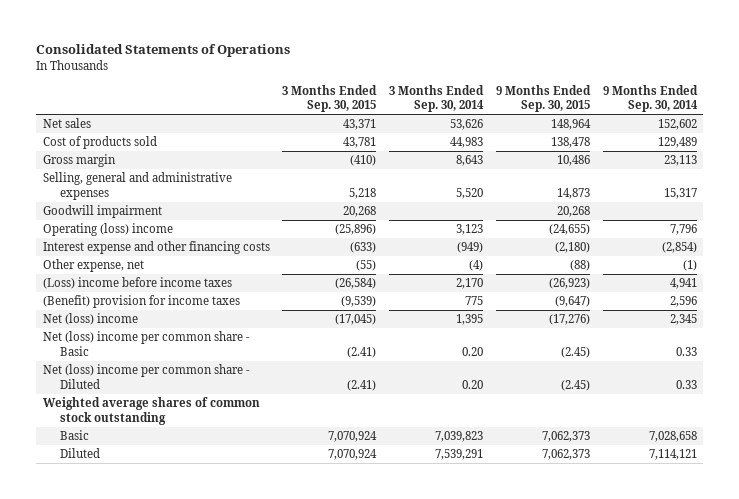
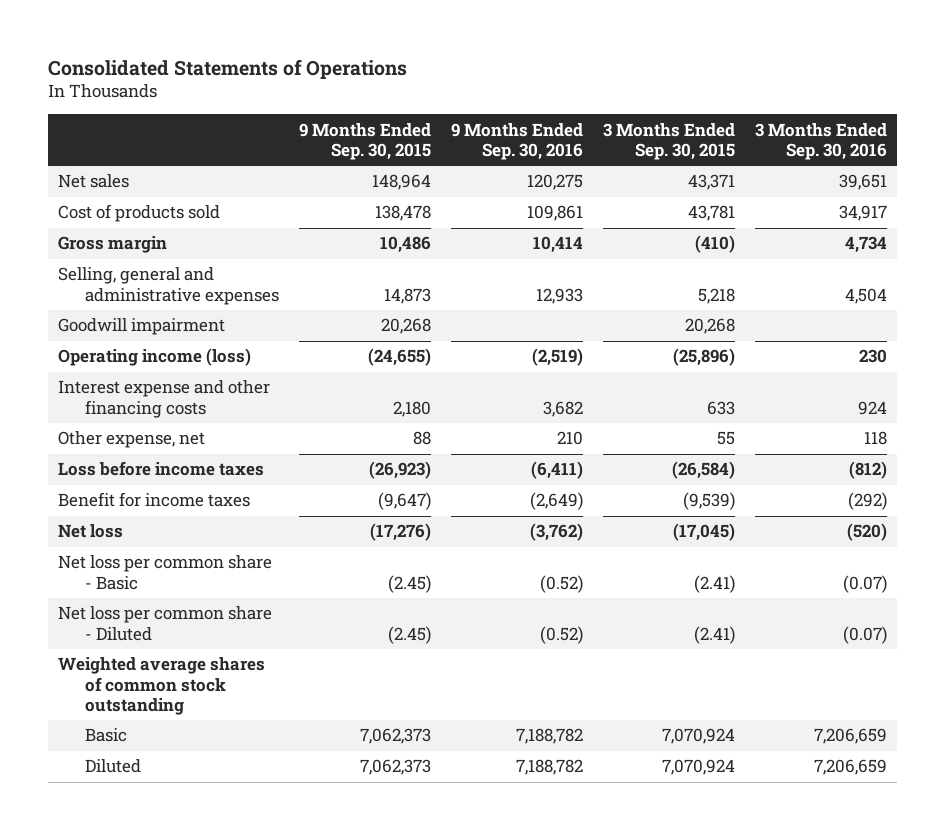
[389,84,485,113] 3 Months Ended Sep. 30, 2014 -> none
[602,84,698,113] 9 Months Ended Sep. 30, 2014 -> none
none -> [450,122,583,161] 9 Months Ended Sep. 30, 2016
none -> [754,122,887,161] 3 Months Ended Sep. 30, 2016
[42,223,173,237] Operating (loss) income -> [58,348,252,367] Operating income (loss)
[350,242,377,254] (633) -> [706,400,735,415] 633
[554,242,590,254] (2,180) -> [392,400,431,417] 2,180
[356,260,377,272] (55) -> [716,431,735,446] 55
[569,260,590,272] (88) -> [412,431,431,446] 88
[42,277,232,290] (Loss) income before income taxes -> [58,461,265,477] Loss before income taxes
[42,295,240,309] (Benefit) provision for income taxes -> [58,492,251,508] Benefit for income taxes
[42,313,138,326] Net (loss) income -> [58,524,124,539] Net loss
[42,331,250,357] Net (loss) income per common share - Basic -> [58,555,273,590] Net loss per common share - Basic
[42,364,250,390] Net (loss) income per common share - Diluted -> [58,606,273,641] Net loss per common share - Diluted

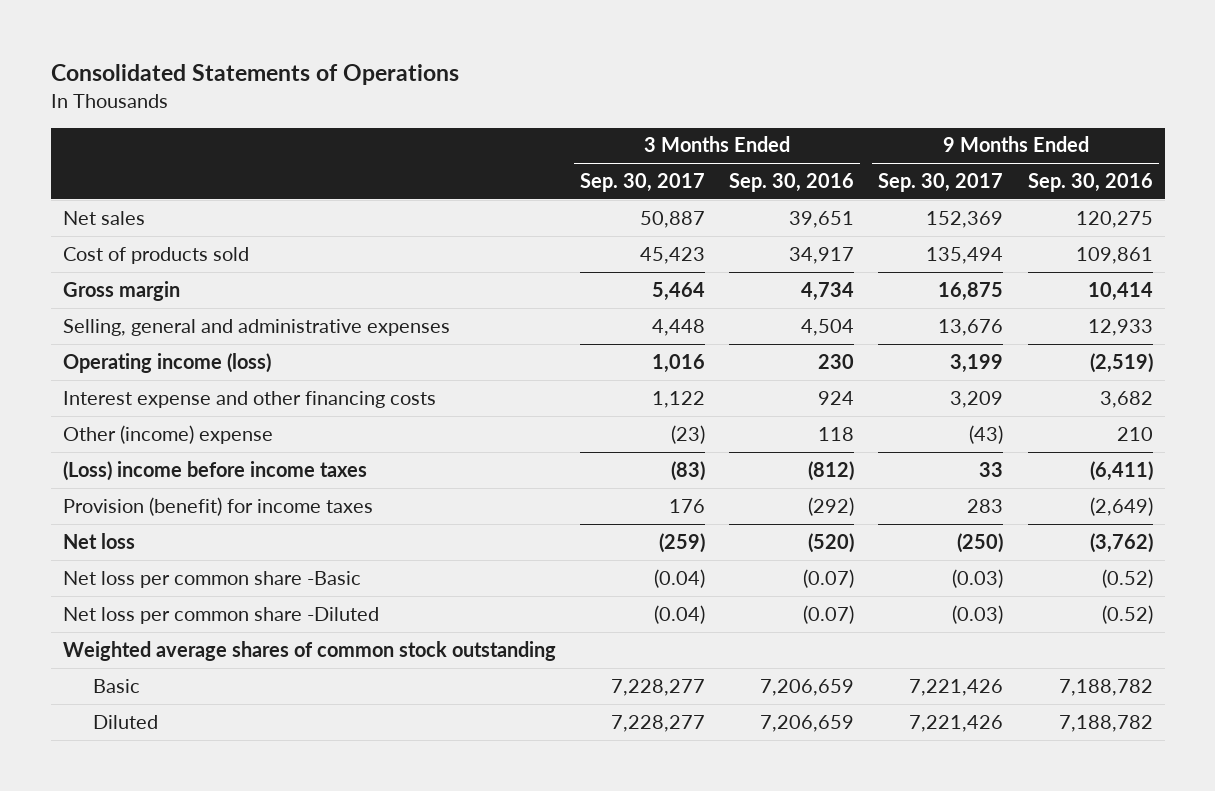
[298,122,431,161] 9 Months Ended Sep. 30, 2015 -> none
[602,122,735,161] 3 Months Ended Sep. 30, 2015 -> none
none -> [579,173,705,193] Sep. 30, 2017
none -> [878,173,1004,193] Sep. 30, 2017
[58,318,226,336] Goodwill impairment -> none
[58,431,206,449] Other expense, net -> [62,424,273,444] Other (income) expense
[58,461,265,477] Loss before income taxes -> [62,460,367,481] (Loss) income before income taxes
[58,492,251,508] Benefit for income taxes -> [62,496,373,516] Provision (benefit) for income taxes
[58,555,273,590] Net loss per common share - Basic -> [62,570,361,588] Net loss per common share -Basic
[58,606,273,641] Net loss per common share - Diluted -> [62,606,379,624] Net loss per common share -Diluted

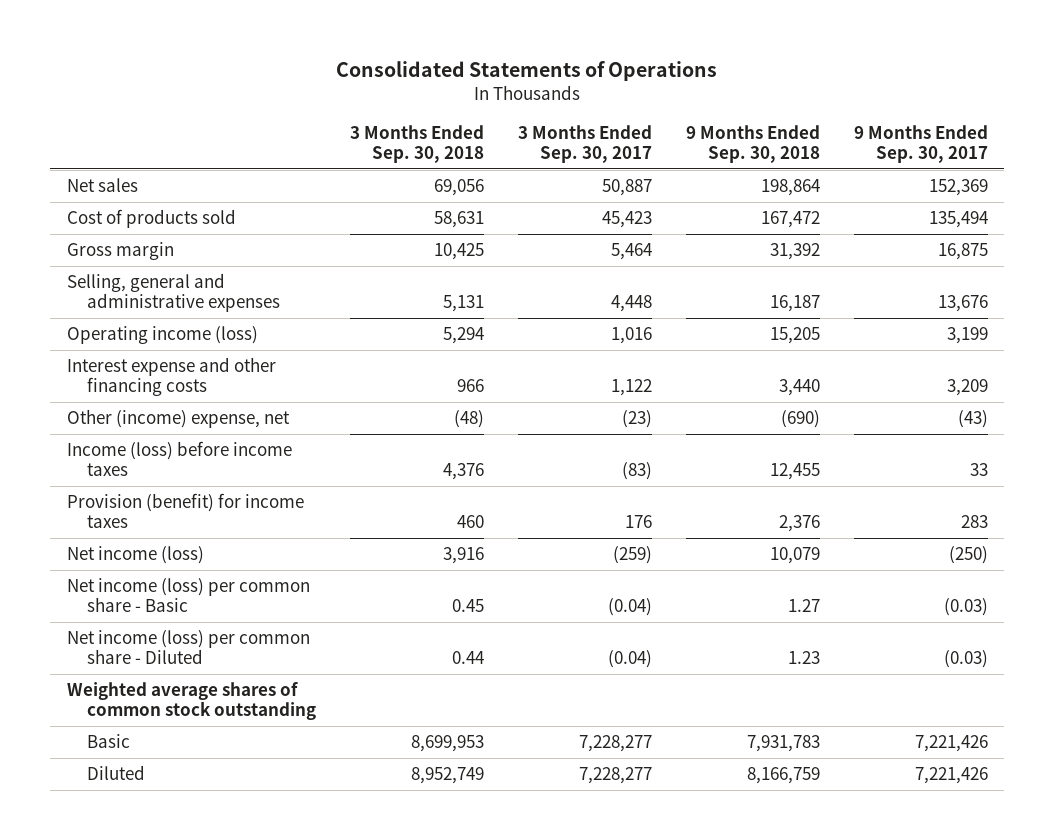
[729,173,855,193] Sep. 30, 2016 -> none
[1027,173,1153,193] Sep. 30, 2016 -> none
none -> [350,124,485,163] 3 Months Ended Sep. 30, 2018
none -> [685,124,820,163] 9 Months Ended Sep. 30, 2018
[62,424,273,444] Other (income) expense -> [66,409,290,429] Other (income) expense, net
[62,460,367,481] (Loss) income before income taxes -> [66,441,292,477] Income (loss) before income taxes
[62,532,135,549] Net loss -> [66,546,204,565] Net income (loss)
[62,570,361,588] Net loss per common share -Basic -> [66,578,310,613] Net income (loss) per common share - Basic
[62,606,379,624] Net loss per common share -Diluted -> [66,630,310,665] Net income (loss) per common share - Diluted

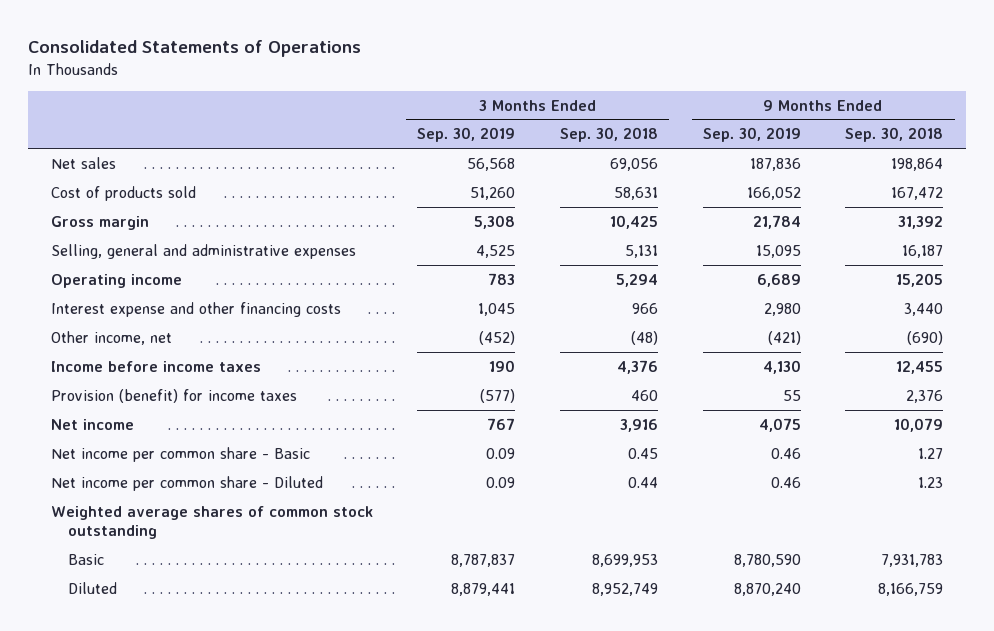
[517,124,652,163] 3 Months Ended Sep. 30, 2017 -> none
[853,124,988,163] 9 Months Ended Sep. 30, 2017 -> none
none -> [417,127,516,143] Sep. 30, 2019
none -> [702,127,801,143] Sep. 30, 2019
[66,326,258,345] Operating income (loss) -> [50,273,182,288] Operating income
[66,409,290,429] Other (income) expense, net -> [50,330,172,345] Other income, net
[66,441,292,477] Income (loss) before income taxes -> [50,360,261,372] Income before income taxes
[66,546,204,565] Net income (loss) -> [50,418,134,430] Net income
[66,578,310,613] Net income (loss) per common share - Basic -> [50,446,310,462] Net income per common share - Basic
[66,630,310,665] Net income (loss) per common share - Diluted -> [50,475,323,491] Net income per common share - Diluted

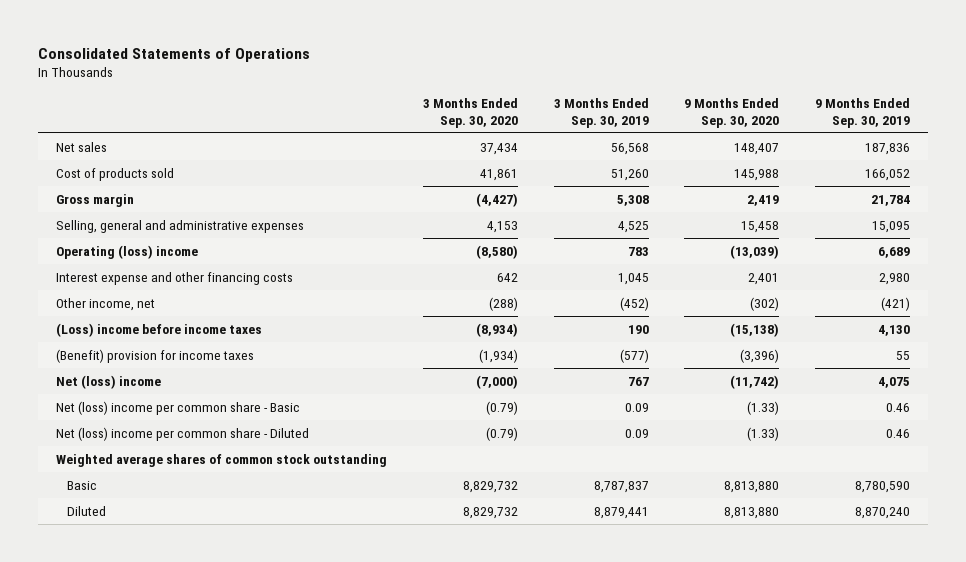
[560,127,659,143] Sep. 30, 2018 -> none
[845,127,944,143] Sep. 30, 2018 -> none
none -> [422,98,518,128] 3 Months Ended Sep. 30, 2020
none -> [684,98,780,128] 9 Months Ended Sep. 30, 2020
[50,273,182,288] Operating income -> [56,244,199,259] Operating (loss) income
[50,360,261,372] Income before income taxes -> [56,322,263,337] (Loss) income before income taxes
[50,388,297,403] Provision (benefit) for income taxes -> [56,348,255,363] (Benefit) provision for income taxes
[50,418,134,430] Net income -> [56,374,162,389] Net (loss) income
[50,446,310,462] Net income per common share - Basic -> [56,400,301,415] Net (loss) income per common share - Basic
[50,475,323,491] Net income per common share - Diluted -> [56,426,310,441] Net (loss) income per common share - Diluted

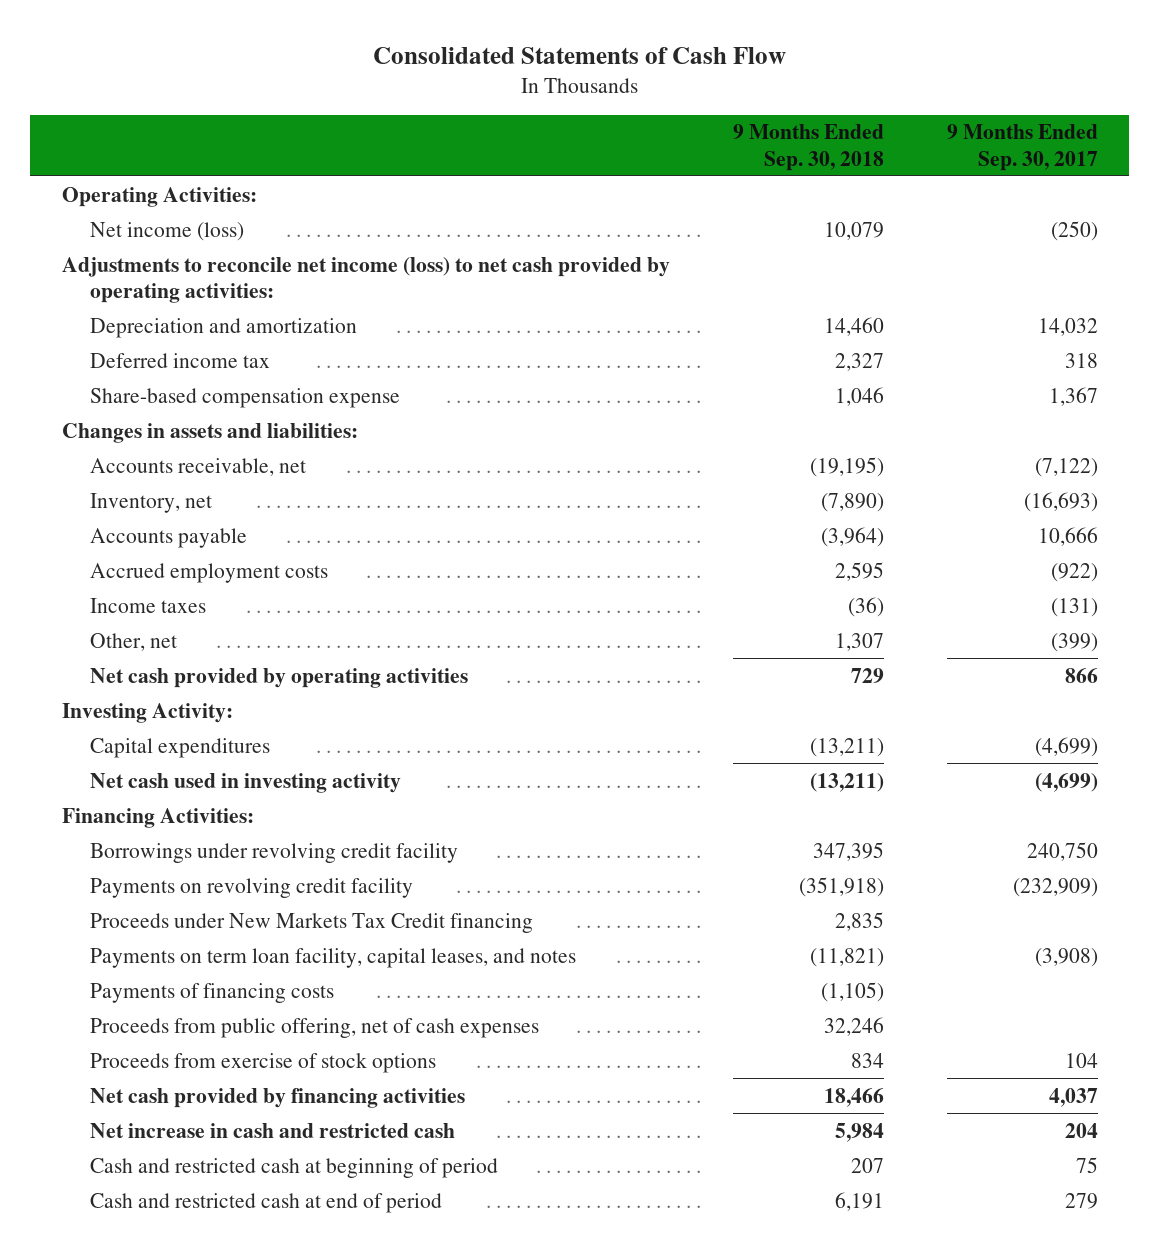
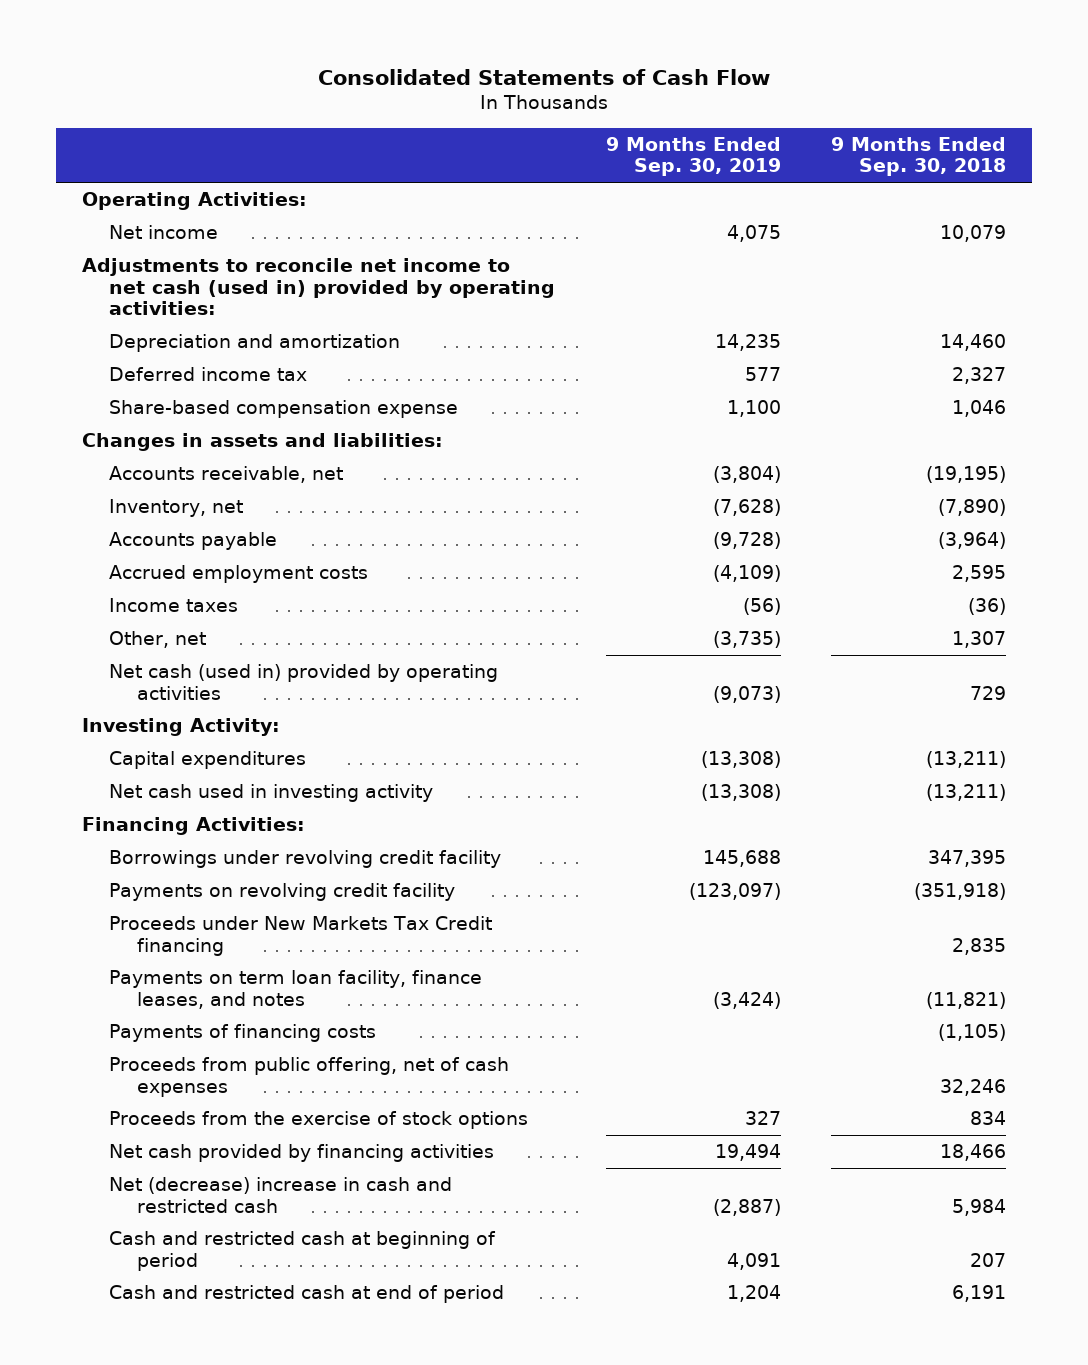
[946,124,1098,171] 9 Months Ended Sep. 30, 2017 -> none
none -> [605,136,781,177] 9 Months Ended Sep. 30, 2019
[89,221,244,241] Net income (loss) -> [109,225,219,240] Net income
[61,256,670,303] Adjustments to reconcile net income (loss) to net cash provided by operating activities: -> [81,258,556,315] Adjustments to reconcile net income to net cash (used in) provided by operating activities:
[89,667,468,688] Net cash provided by operating activities -> [109,664,499,700] Net cash (used in) provided by operating activities
[89,947,576,968] Payments on term loan facility, capital leases, and notes -> [109,970,483,1009] Payments on term loan facility, finance leases, and notes
[89,1052,436,1073] Proceeds from exercise of stock options -> [109,1111,529,1130] Proceeds from the exercise of stock options
[89,1122,455,1138] Net increase in cash and restricted cash -> [109,1177,453,1213] Net (decrease) increase in cash and restricted cash

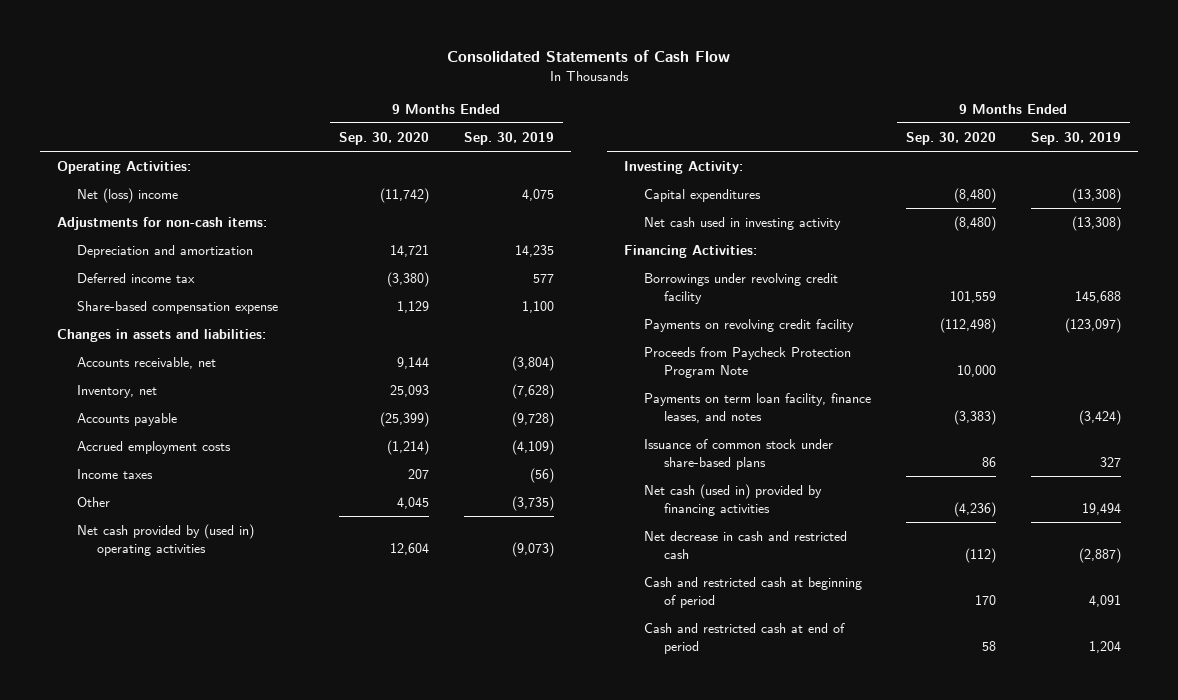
[831,136,1007,177] 9 Months Ended Sep. 30, 2018 -> none
none -> [339,131,430,145] Sep. 30, 2020
[109,225,219,240] Net income -> [77,188,179,204] Net (loss) income
[81,258,556,315] Adjustments to reconcile net income to net cash (used in) provided by operating activities: -> [57,217,268,231] Adjustments for non-cash items:
[109,631,207,649] Other, net -> [77,497,111,508] Other
[109,664,499,700] Net cash (used in) provided by operating activities -> [77,524,255,557] Net cash provided by (used in) operating activities
[109,916,493,956] Proceeds under New Markets Tax Credit financing -> none
none -> [643,347,851,379] Proceeds from Paycheck Protection Program Note
[109,1024,377,1043] Payments of financing costs -> none
[109,1057,510,1097] Proceeds from public offering, net of cash expenses -> none
[109,1111,529,1130] Proceeds from the exercise of stock options -> [643,439,833,471] Issuance of common stock under share-based plans
[109,1144,495,1163] Net cash provided by financing activities -> [643,484,822,517] Net cash (used in) provided by financing activities
[109,1177,453,1213] Net (decrease) increase in cash and restricted cash -> [643,531,847,560] Net decrease in cash and restricted cash

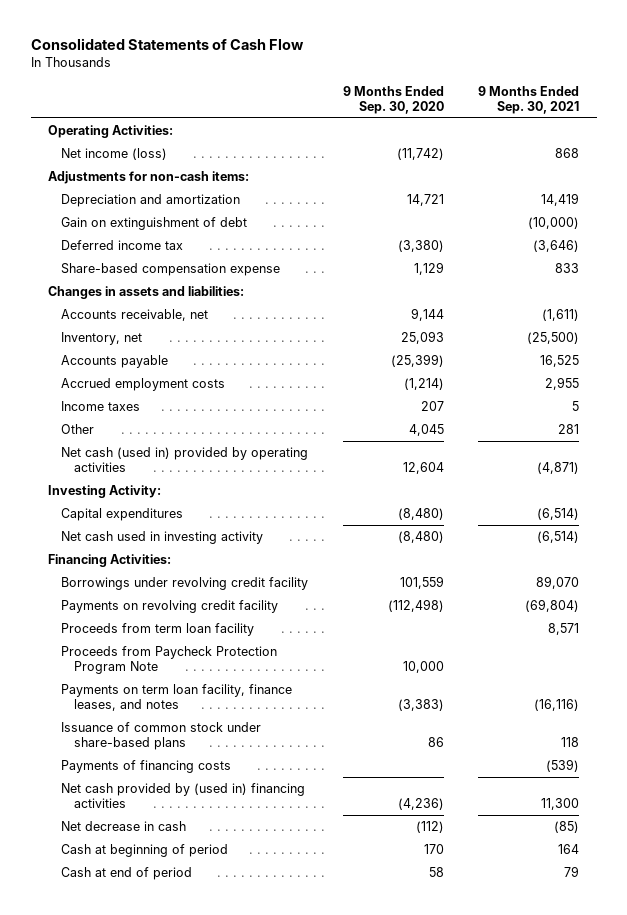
[463,131,554,145] Sep. 30, 2019 -> none
none -> [478,86,580,114] 9 Months Ended Sep. 30, 2021
[77,188,179,204] Net (loss) income -> [61,148,168,161] Net income (loss)
none -> [61,217,248,231] Gain on extinguishment of debt
[77,524,255,557] Net cash provided by (used in) operating activities -> [61,447,309,473] Net cash (used in) provided by operating activities
none -> [61,623,255,637] Proceeds from term loan facility
none -> [61,760,232,774] Payments of financing costs
[643,484,822,517] Net cash (used in) provided by financing activities -> [61,783,306,809] Net cash provided by (used in) financing activities
[643,531,847,560] Net decrease in cash and restricted cash -> [61,821,187,832] Net decrease in cash
[643,577,862,609] Cash and restricted cash at beginning of period -> [61,844,229,858] Cash at beginning of period
[643,623,845,655] Cash and restricted cash at end of period -> [61,867,193,881] Cash at end of period

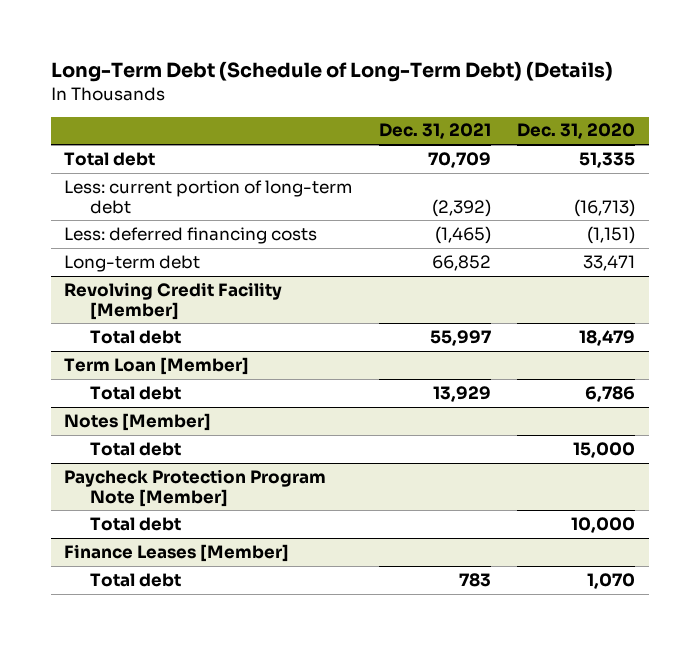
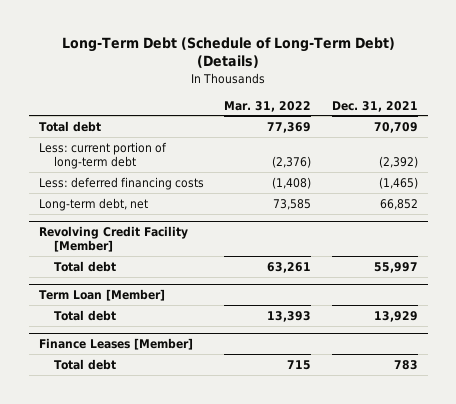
[517,123,636,140] Dec. 31, 2020 -> none
none -> [224,100,312,112] Mar. 31, 2022
[64,254,201,272] Long-term debt -> [38,197,148,211] Long-term debt, net
[64,412,212,431] Notes [Member] -> none
[90,441,182,456] Total debt -> none
[64,468,327,507] Paycheck Protection Program Note [Member] -> none
[90,516,182,531] Total debt -> none

